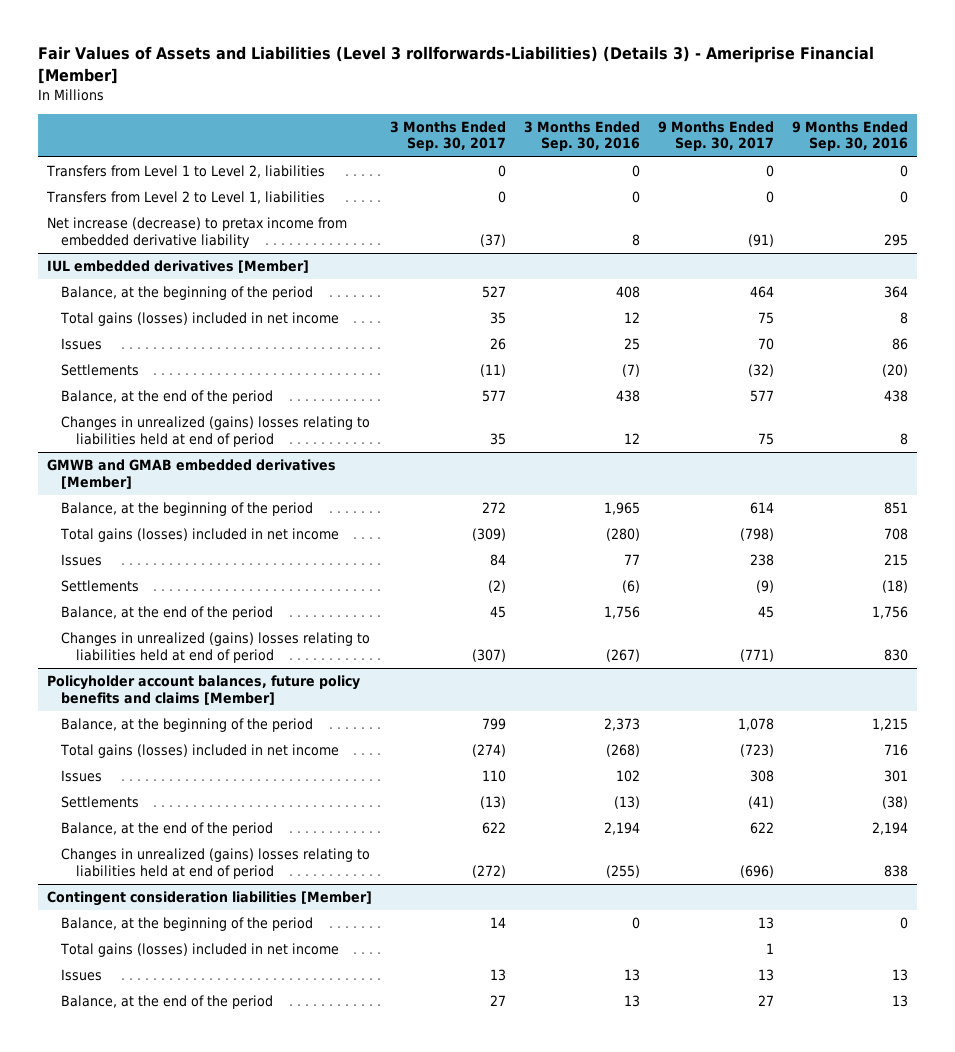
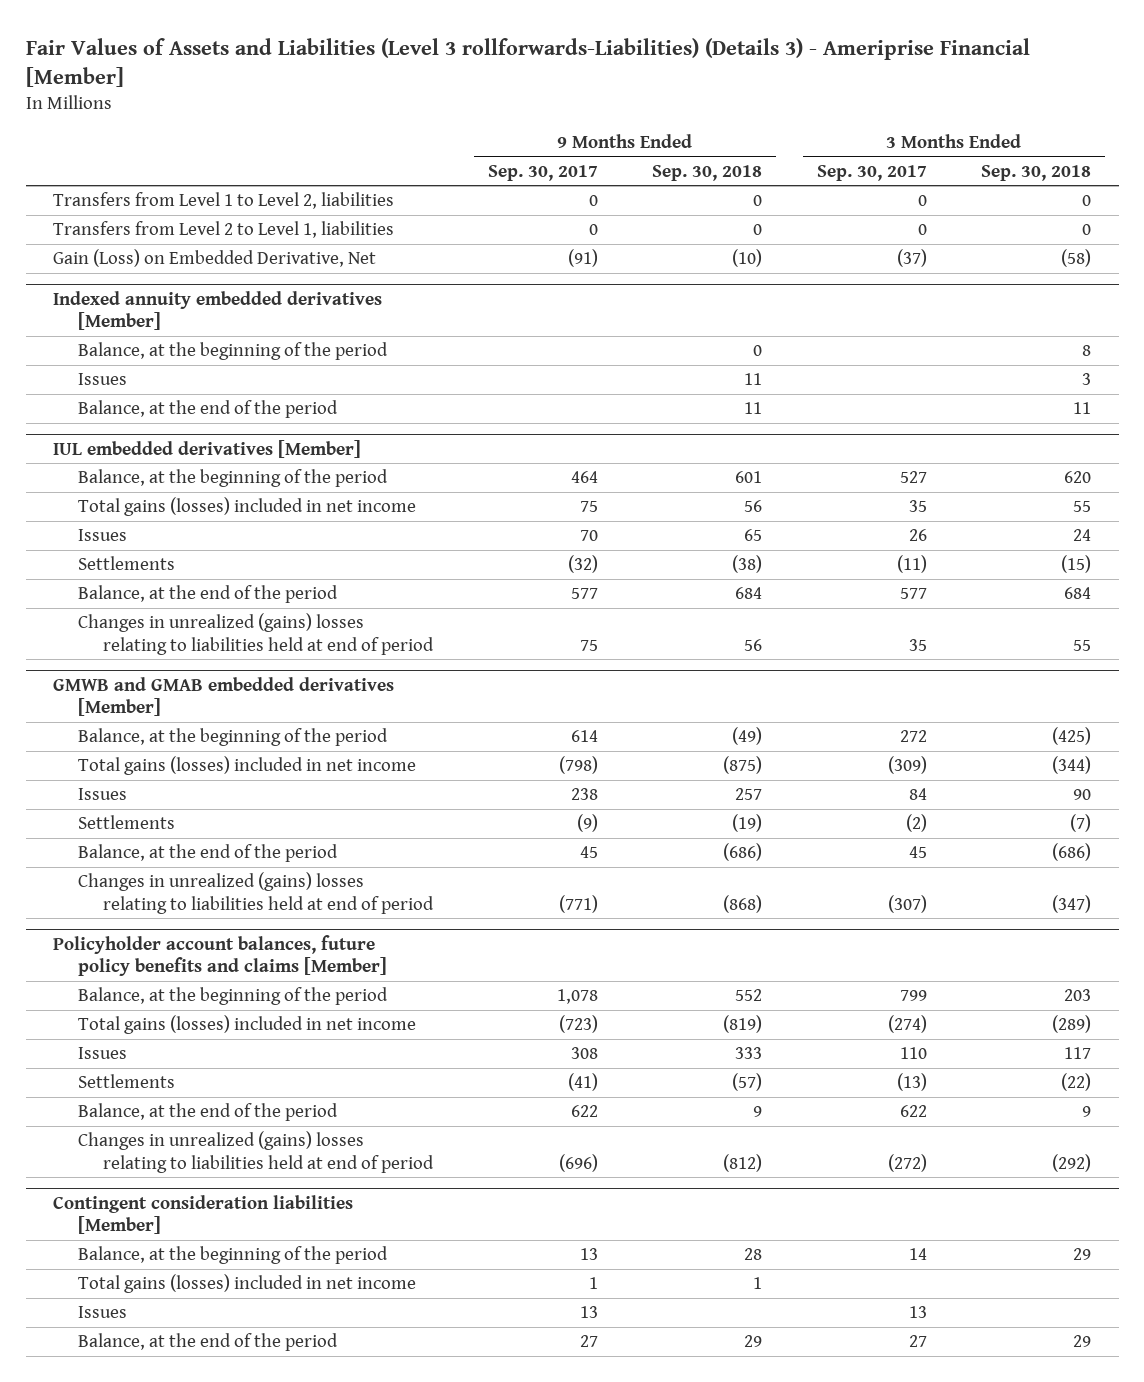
[523,120,640,152] 3 Months Ended Sep. 30, 2016 -> none
[791,120,908,152] 9 Months Ended Sep. 30, 2016 -> none
none -> [652,164,763,181] Sep. 30, 2018
none -> [981,164,1092,181] Sep. 30, 2018
[46,217,347,248] Net increase (decrease) to pretax income from embedded derivative liability -> [52,249,376,268] Gain (Loss) on Embedded Derivative, Net
none -> [52,290,382,331] Indexed annuity embedded derivatives [Member]
none -> [77,342,388,361] Balance, at the beginning of the period
none -> [77,373,127,386] Issues
none -> [77,400,338,419] Balance, at the end of the period

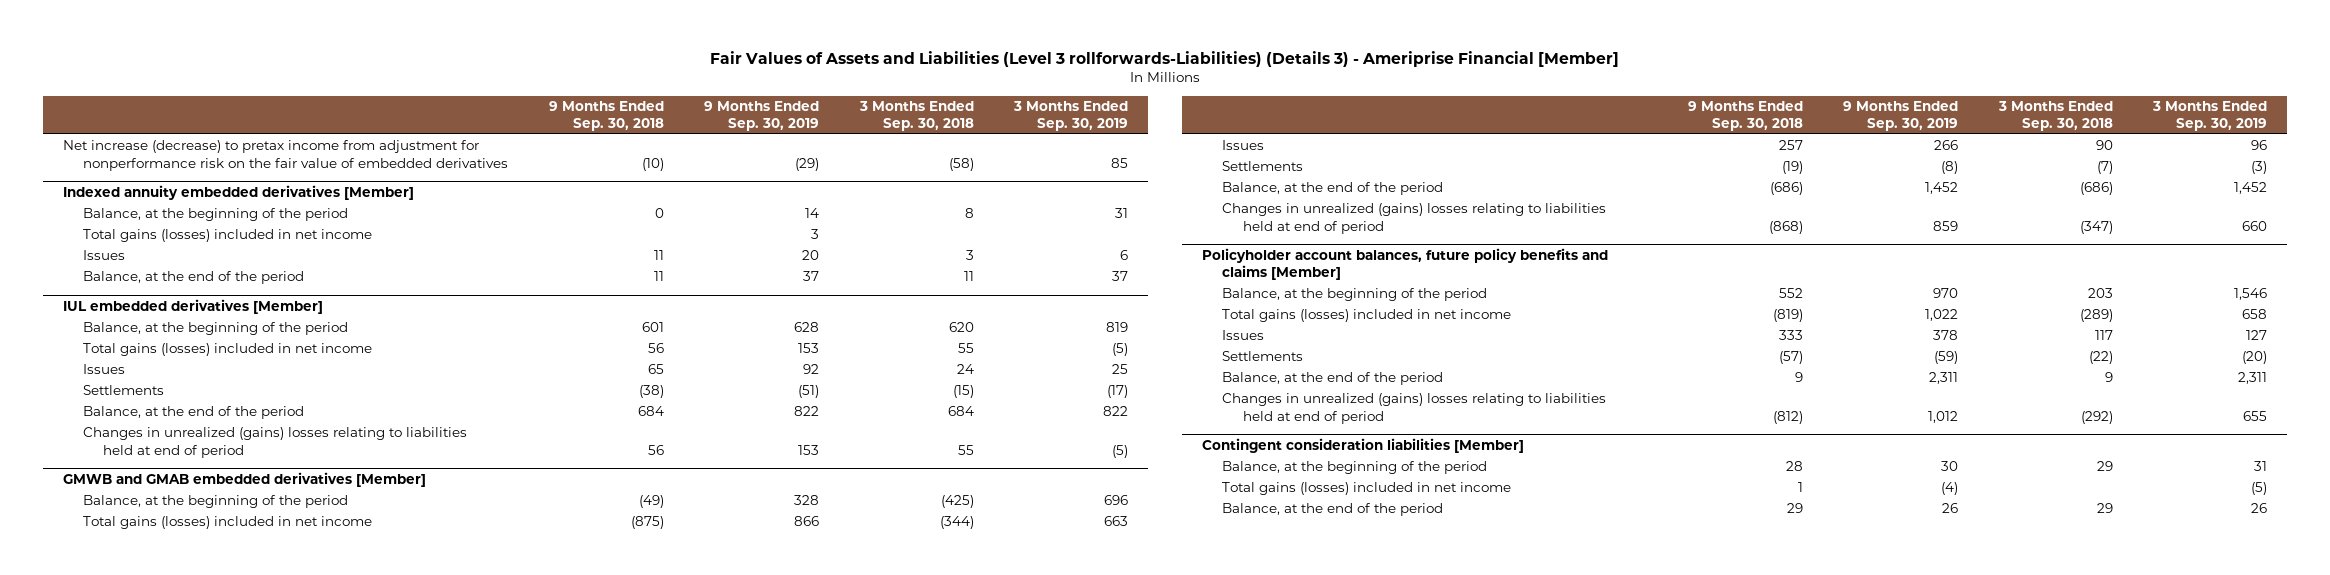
[487,164,598,181] Sep. 30, 2017 -> none
[816,164,927,181] Sep. 30, 2017 -> none
none -> [704,100,820,132] 9 Months Ended Sep. 30, 2019
none -> [1012,100,1128,132] 3 Months Ended Sep. 30, 2019
[52,192,394,210] Transfers from Level 1 to Level 2, liabilities -> none
[52,221,394,239] Transfers from Level 2 to Level 1, liabilities -> none
[52,249,376,268] Gain (Loss) on Embedded Derivative, Net -> [63,140,509,171] Net increase (decrease) to pretax income from adjustment for nonperformance risk on the fair value of embedded derivatives
none -> [83,229,373,243] Total gains (losses) included in net income
[77,1306,127,1319] Issues -> none

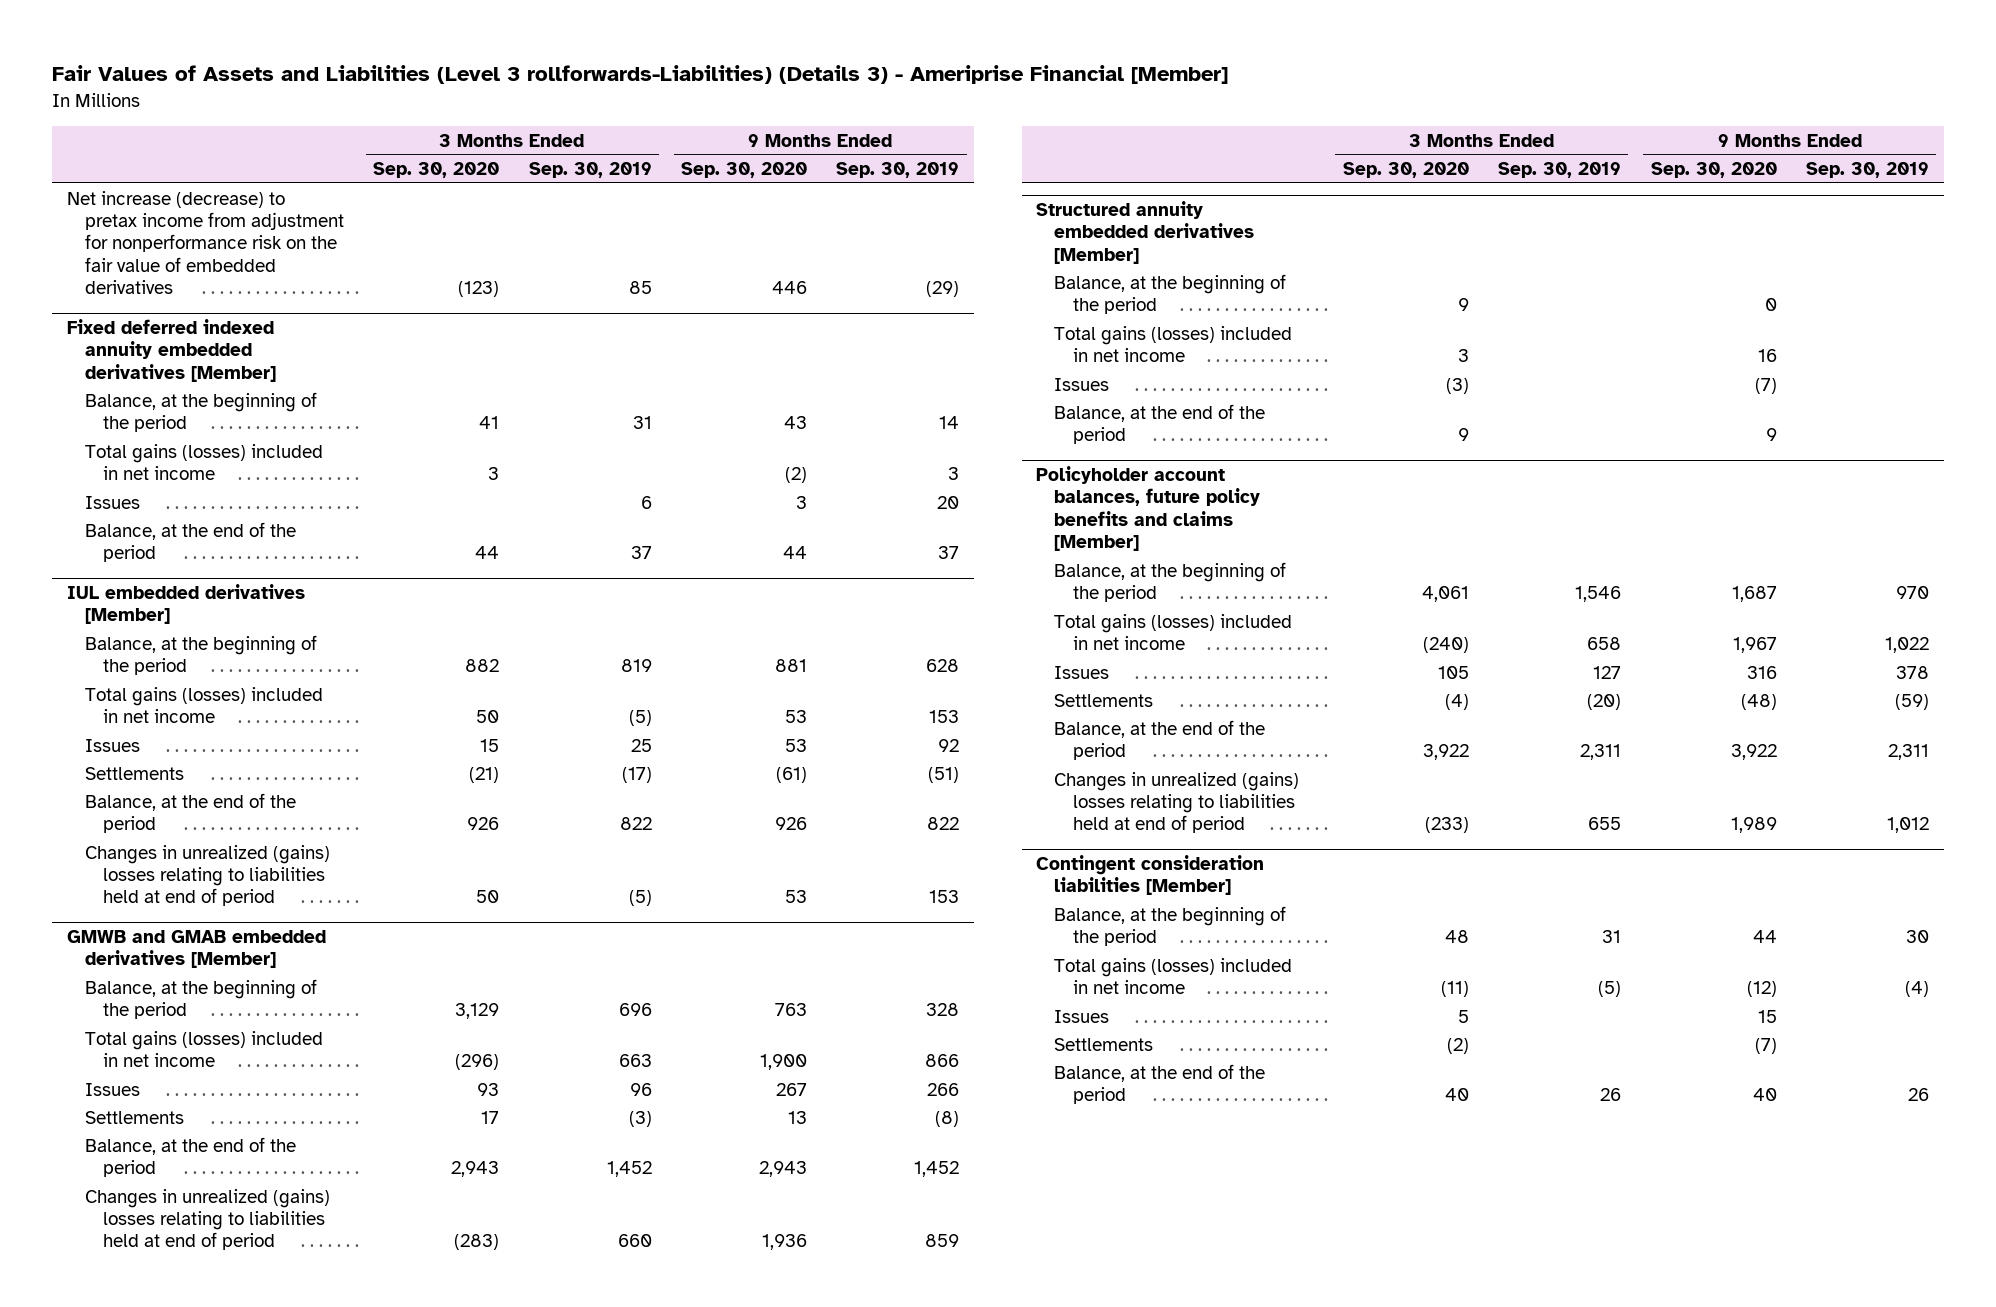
[548,100,664,132] 9 Months Ended Sep. 30, 2018 -> none
[858,100,974,132] 3 Months Ended Sep. 30, 2018 -> none
none -> [373,162,500,179] Sep. 30, 2020
none -> [680,162,807,179] Sep. 30, 2020
[63,184,415,200] Indexed annuity embedded derivatives [Member] -> [66,318,276,382] Fixed deferred indexed annuity embedded derivatives [Member]
none -> [1036,200,1255,264] Structured annuity embedded derivatives [Member]
none -> [1054,273,1287,315] Balance, at the beginning of the period
none -> [1054,325,1293,363] Total gains (losses) included in net income
none -> [1054,377,1110,391] Issues
none -> [1054,403,1266,445] Balance, at the end of the period
none -> [1054,1009,1110,1023] Issues
none -> [1054,1037,1154,1051] Settlements

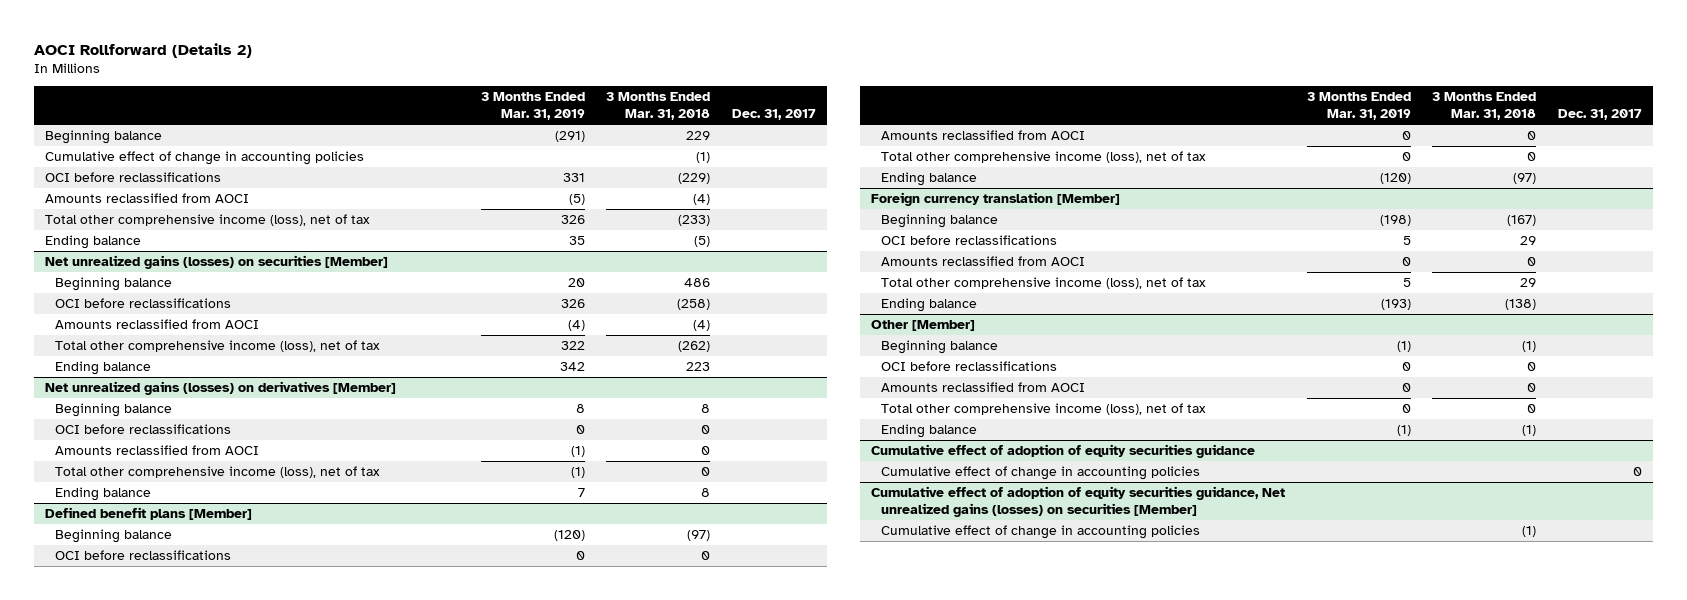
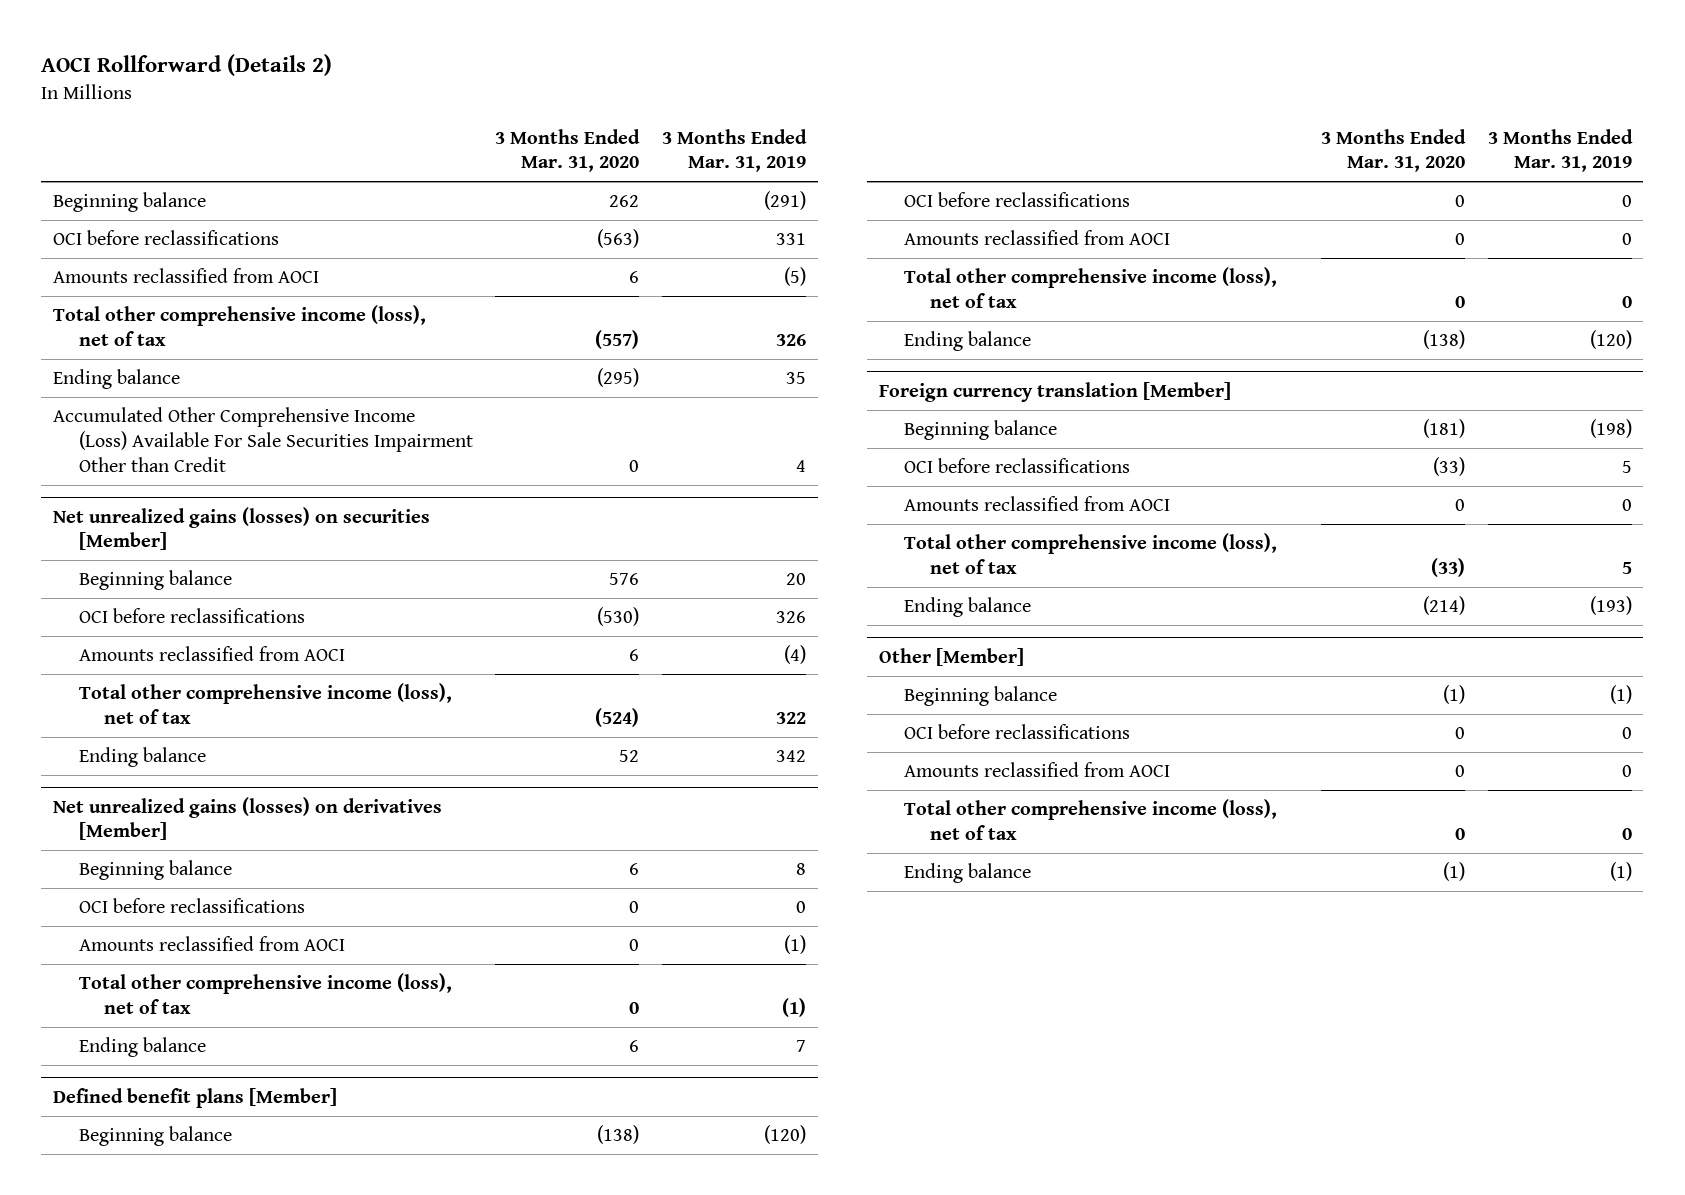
[606,92,711,121] 3 Months Ended Mar. 31, 2018 -> none
[732,109,817,121] Dec. 31, 2017 -> none
none -> [495,128,641,173] 3 Months Ended Mar. 31, 2020
[45,150,365,165] Cumulative effect of change in accounting policies -> none
none -> [52,407,473,472] Accumulated Other Comprehensive Income (Loss) Available For Sale Securities Impairment Other than Credit
[871,443,1256,458] Cumulative effect of adoption of equity securities guidance -> none
[881,465,1201,480] Cumulative effect of change in accounting policies -> none
[871,485,1286,518] Cumulative effect of adoption of equity securities guidance, Net unrealized gains (losses) on securities [Member] -> none
[881,524,1201,539] Cumulative effect of change in accounting policies -> none

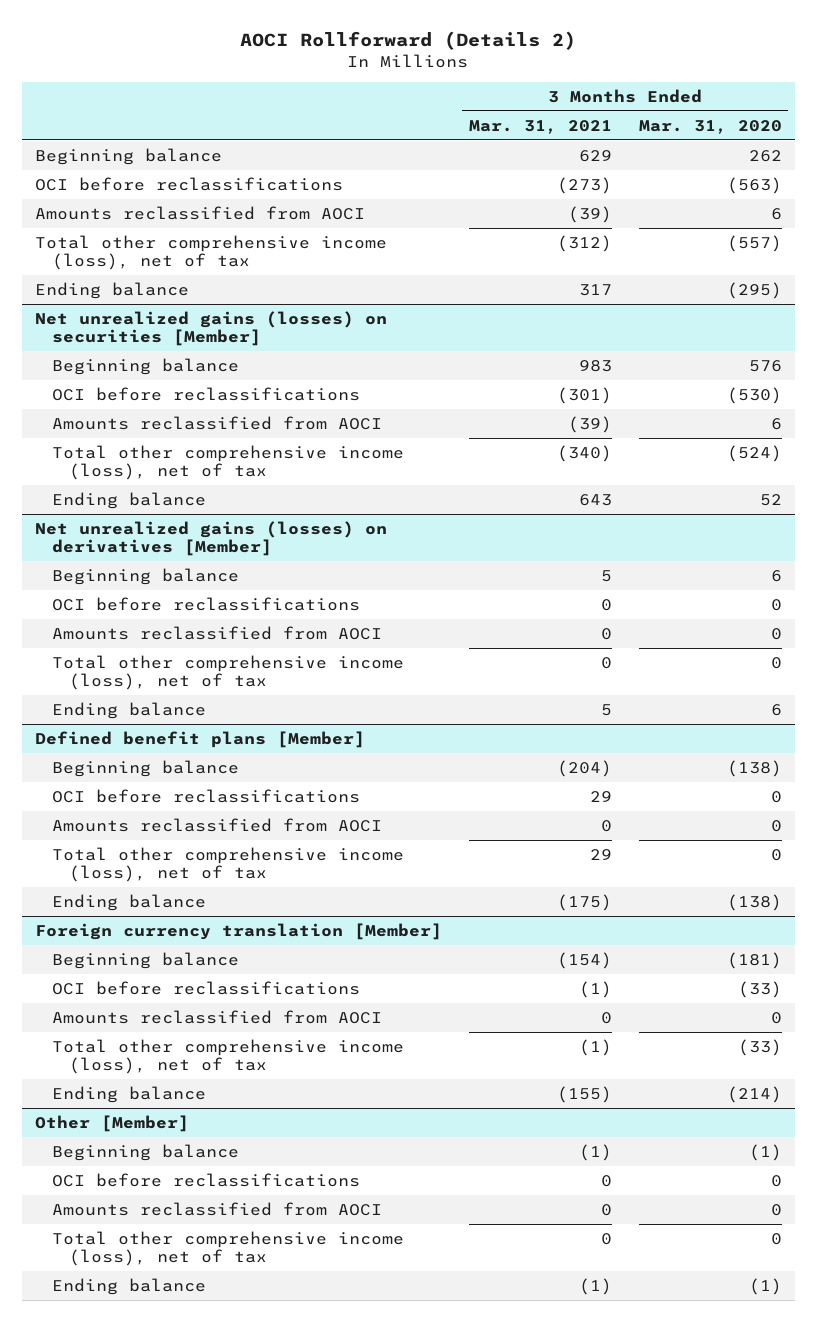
[662,128,808,173] 3 Months Ended Mar. 31, 2019 -> none
none -> [468,119,612,134] Mar. 31, 2021
[52,407,473,472] Accumulated Other Comprehensive Income (Loss) Available For Sale Securities Impairment Other than Credit -> none

